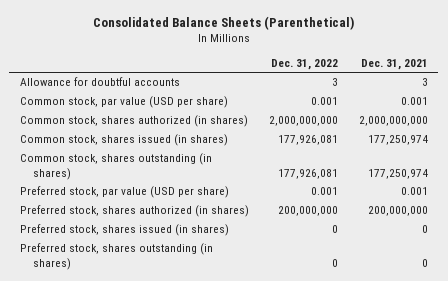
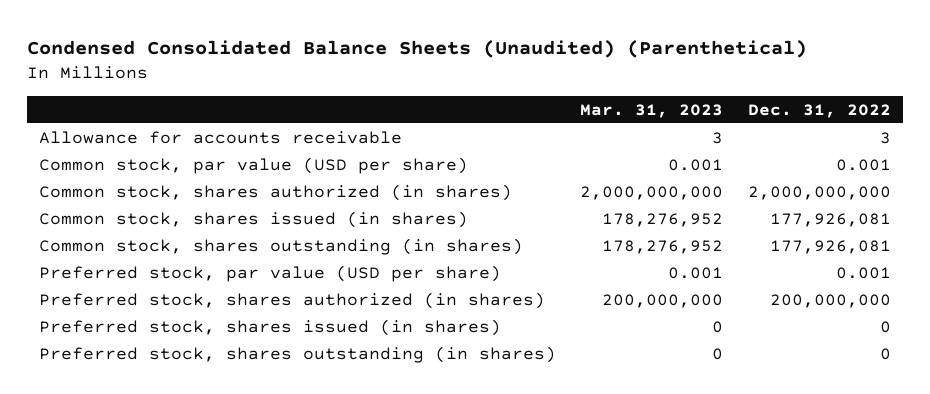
[92,16,354,31] Consolidated Balance Sheets (Parenthetical) -> [26,40,807,59] Condensed Consolidated Balance Sheets (Unaudited) (Parenthetical)
[361,59,429,71] Dec. 31, 2021 -> none
none -> [580,103,724,118] Mar. 31, 2023
[19,77,180,87] Allowance for doubtful accounts -> [38,130,402,144] Allowance for accounts receivable

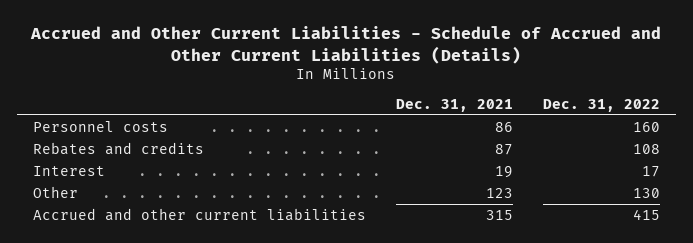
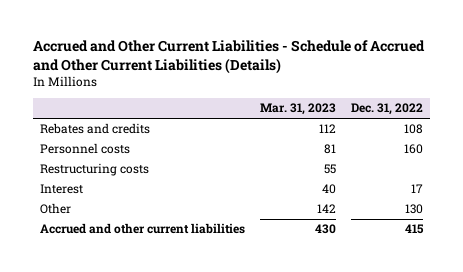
[395,98,513,112] Dec. 31, 2021 -> none
none -> [260,103,337,116] Mar. 31, 2023
[32,120,168,132] Personnel costs -> [40,143,131,155] Personnel costs
none -> [40,163,150,177] Restructuring costs

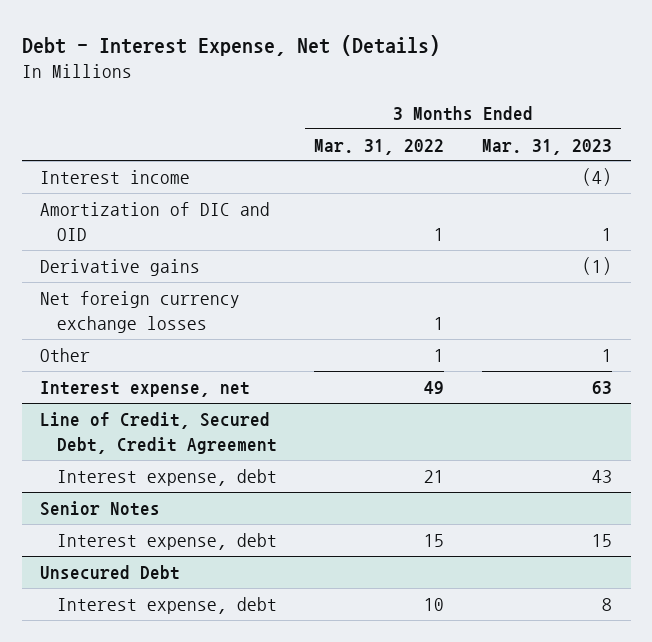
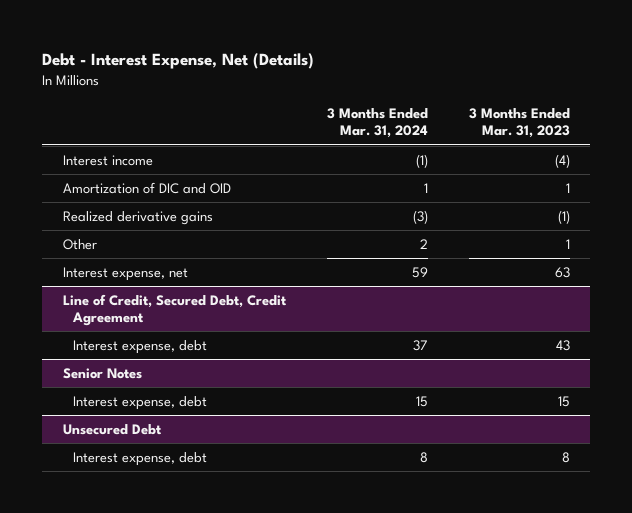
[314,138,445,155] Mar. 31, 2022 -> none
none -> [326,108,428,139] 3 Months Ended Mar. 31, 2024
[40,291,241,333] Net foreign currency exchange losses -> none
[40,259,201,277] Derivative gains -> [62,210,213,225] Realized derivative gains

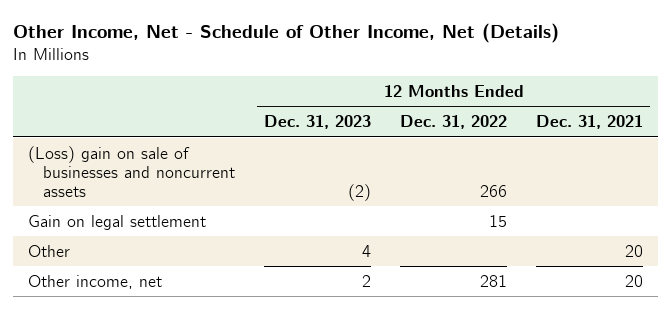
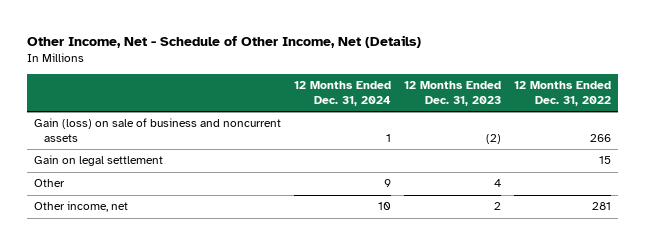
[536,115,644,130] Dec. 31, 2021 -> none
none -> [293,81,391,107] 12 Months Ended Dec. 31, 2024
[27,145,236,198] (Loss) gain on sale of businesses and noncurrent assets -> [33,118,281,143] Gain (loss) on sale of business and noncurrent assets

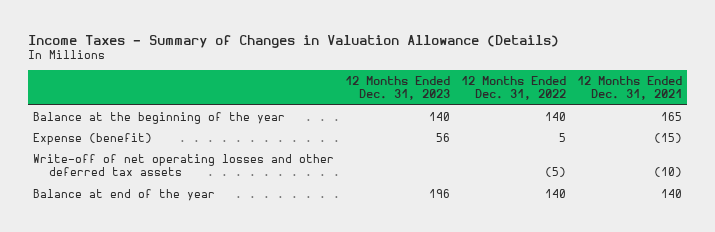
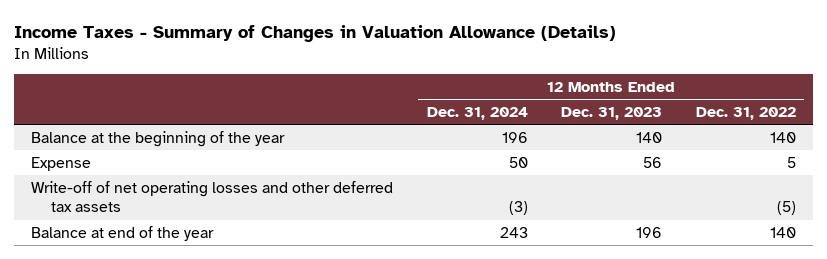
[576,75,682,101] 12 Months Ended Dec. 31, 2021 -> none
none -> [426,106,528,120] Dec. 31, 2024
[33,132,153,145] Expense (benefit) -> [30,156,91,171] Expense

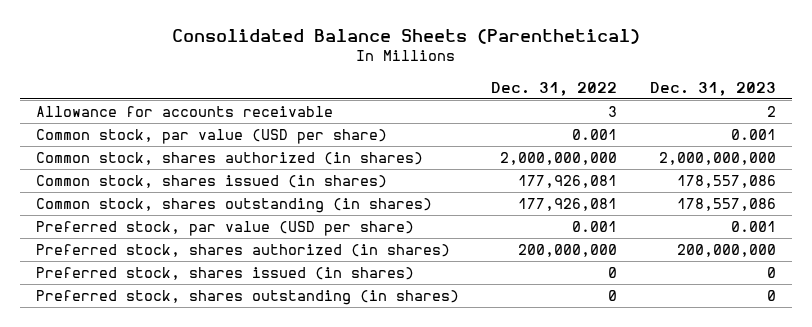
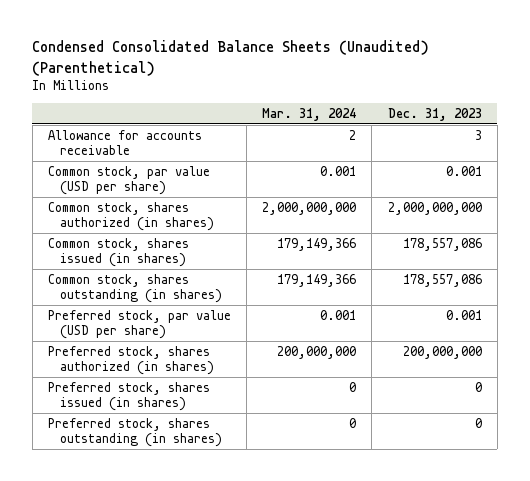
[171,28,640,44] Consolidated Balance Sheets (Parenthetical) -> [32,40,430,76] Condensed Consolidated Balance Sheets (Unaudited) (Parenthetical)
[491,81,618,96] Dec. 31, 2022 -> none
none -> [262,108,357,122] Mar. 31, 2024
[766,106,776,118] 2 -> [474,129,482,140] 3

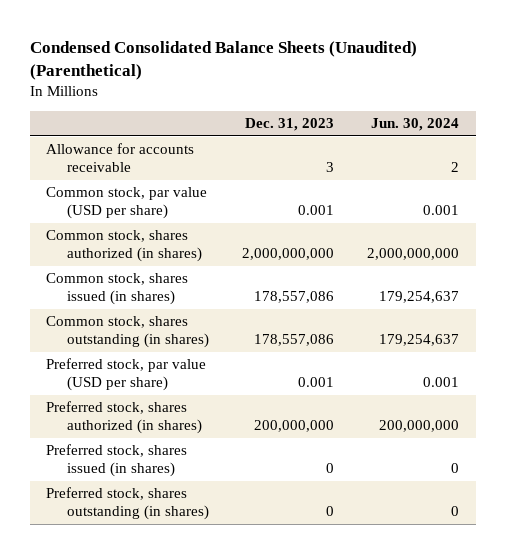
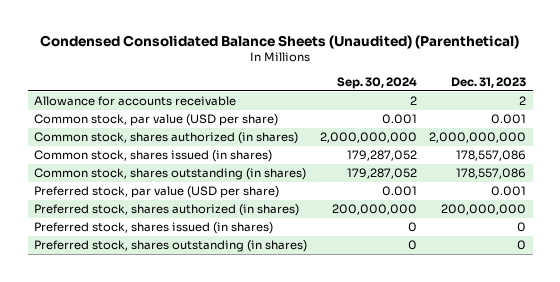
[371,118,460,132] Jun. 30, 2024 -> none
none -> [336,77,417,90] Sep. 30, 2024
[326,162,335,173] 3 -> [519,96,527,106] 2

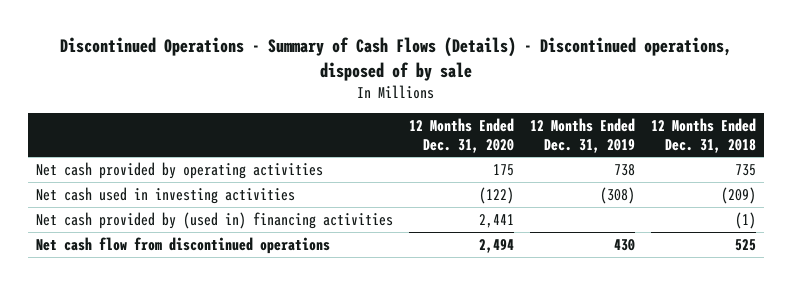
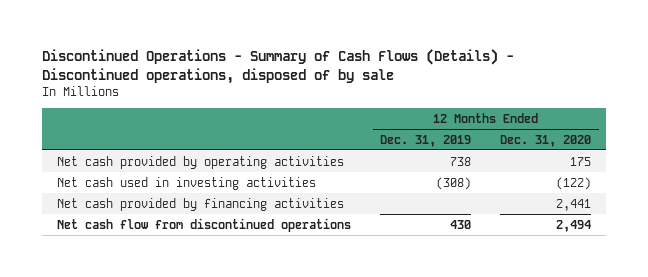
[651,118,757,153] 12 Months Ended Dec. 31, 2018 -> none
[35,211,393,229] Net cash provided by (used in) financing activities -> [56,197,344,211] Net cash provided by financing activities

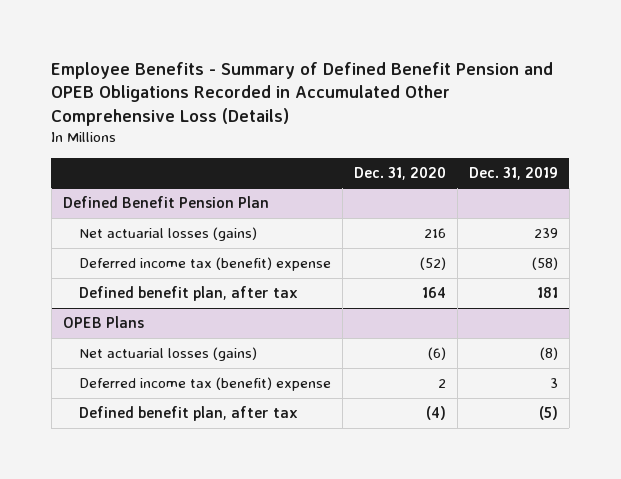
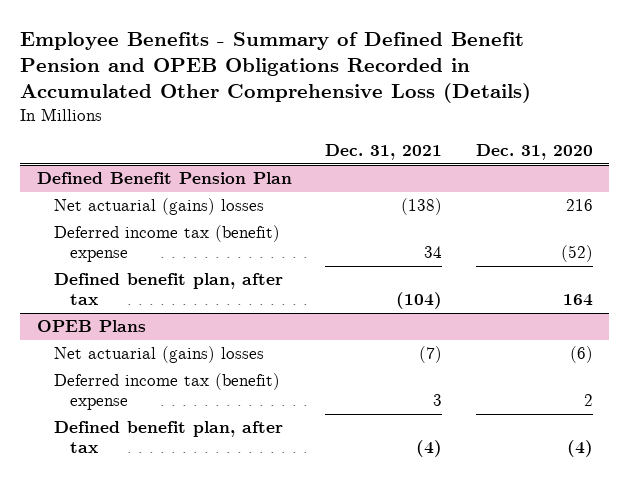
[468,166,558,180] Dec. 31, 2019 -> none
none -> [325,144,443,161] Dec. 31, 2021
[79,226,258,241] Net actuarial losses (gains) -> [53,198,264,216] Net actuarial (gains) losses
[79,346,258,361] Net actuarial losses (gains) -> [53,346,264,364] Net actuarial (gains) losses

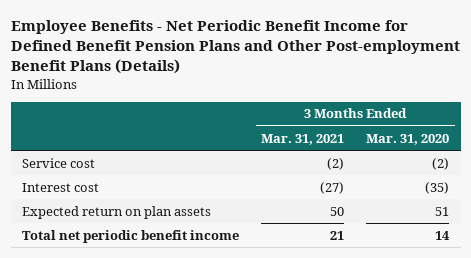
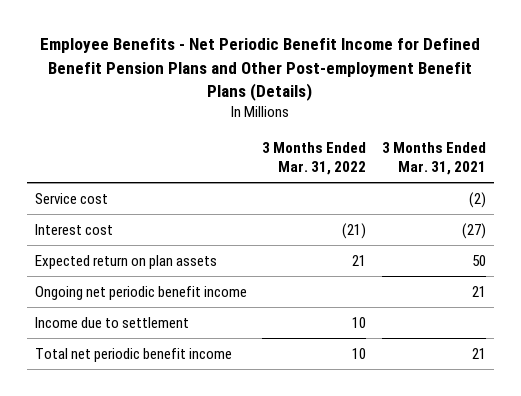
[366,133,450,145] Mar. 31, 2020 -> none
none -> [262,141,367,176] 3 Months Ended Mar. 31, 2022
none -> [34,285,247,300] Ongoing net periodic benefit income
none -> [34,316,189,328] Income due to settlement

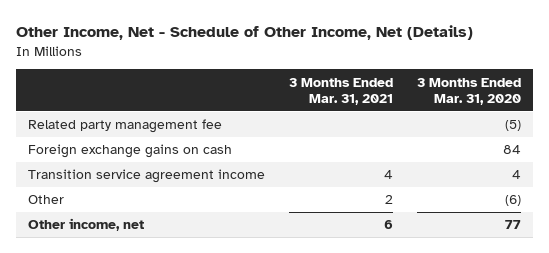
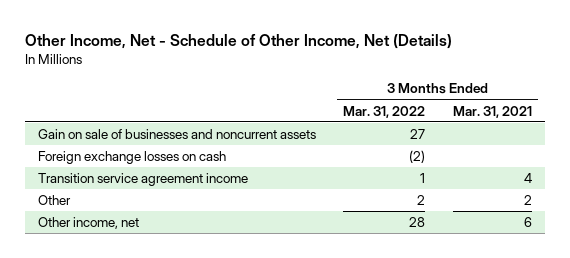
[416,77,521,106] 3 Months Ended Mar. 31, 2020 -> none
none -> [343,105,426,118] Mar. 31, 2022
[28,119,223,134] Related party management fee -> none
none -> [38,129,317,140] Gain on sale of businesses and noncurrent assets
[28,144,233,159] Foreign exchange gains on cash -> [38,151,227,165] Foreign exchange losses on cash

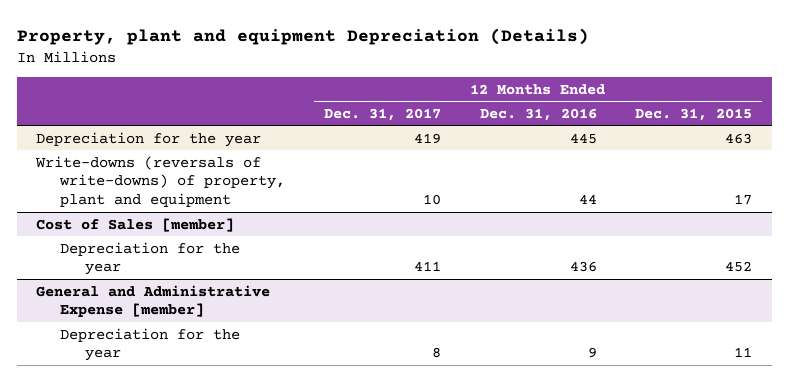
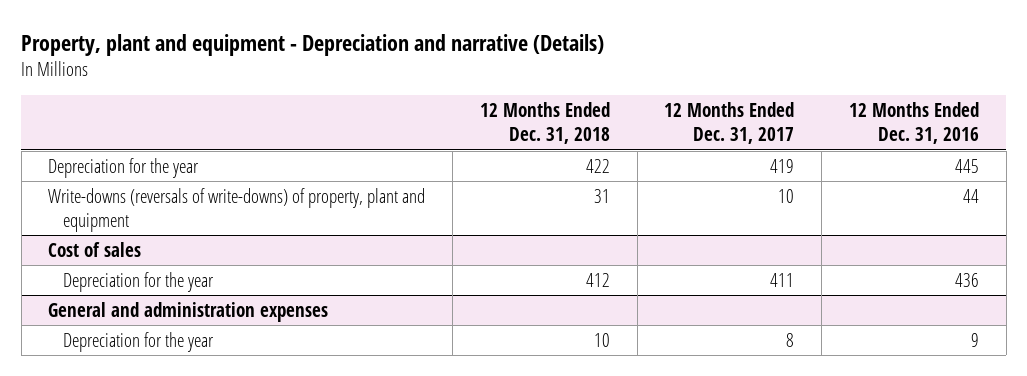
[16,27,589,45] Property, plant and equipment Depreciation (Details) -> [21,33,605,56] Property, plant and equipment - Depreciation and narrative (Details)
[635,107,753,121] Dec. 31, 2015 -> none
none -> [479,102,610,145] 12 Months Ended Dec. 31, 2018
[35,217,234,232] Cost of Sales [member] -> [48,241,142,257] Cost of sales
[35,284,270,318] General and Administrative Expense [member] -> [48,301,329,322] General and administration expenses

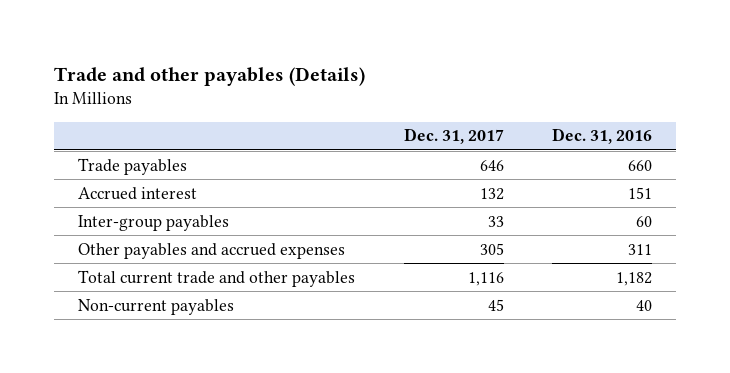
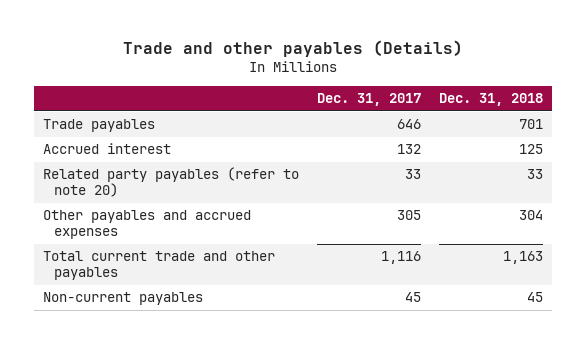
[552,128,653,145] Dec. 31, 2016 -> none
none -> [438,92,543,106] Dec. 31, 2018
[77,214,229,231] Inter-group payables -> [42,167,299,198] Related party payables (refer to note 20)

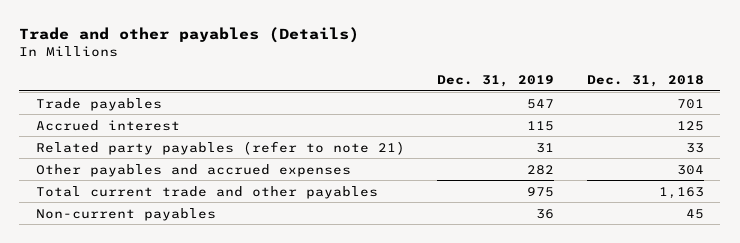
[316,92,421,106] Dec. 31, 2017 -> none
none -> [437,74,555,87] Dec. 31, 2019
[42,167,299,198] Related party payables (refer to note 20) -> [35,140,405,155] Related party payables (refer to note 21)

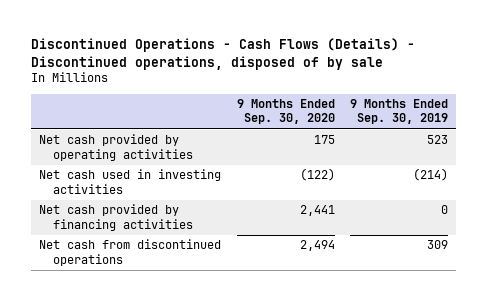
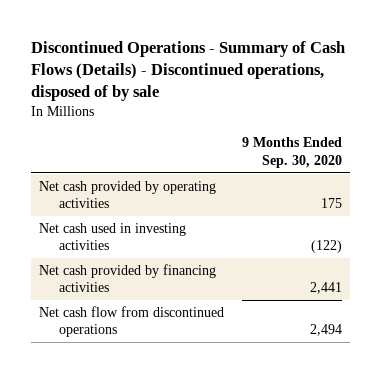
[31,37,416,70] Discontinued Operations - Cash Flows (Details) - Discontinued operations, disposed of by sale -> [30,40,345,101] Discontinued Operations - Summary of Cash Flows (Details) - Discontinued operations, disposed of by sale
[350,99,449,125] 9 Months Ended Sep. 30, 2019 -> none
[38,239,221,266] Net cash from discontinued operations -> [39,306,225,338] Net cash flow from discontinued operations

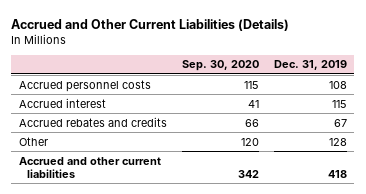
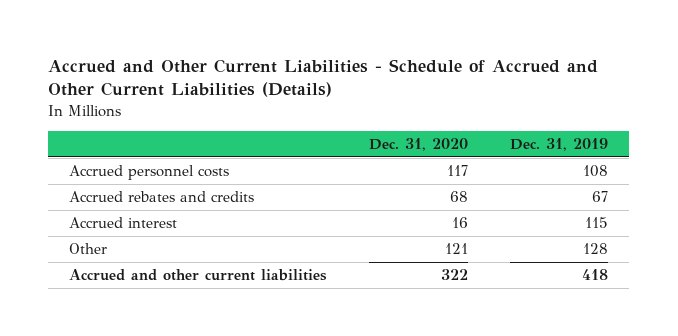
[11,18,290,31] Accrued and Other Current Liabilities (Details) -> [48,58,599,98] Accrued and Other Current Liabilities - Schedule of Accrued and Other Current Liabilities (Details)
[181,60,259,72] Sep. 30, 2020 -> none
none -> [368,138,468,152] Dec. 31, 2020
[18,97,106,108] Accrued interest -> [69,217,178,229] Accrued interest

